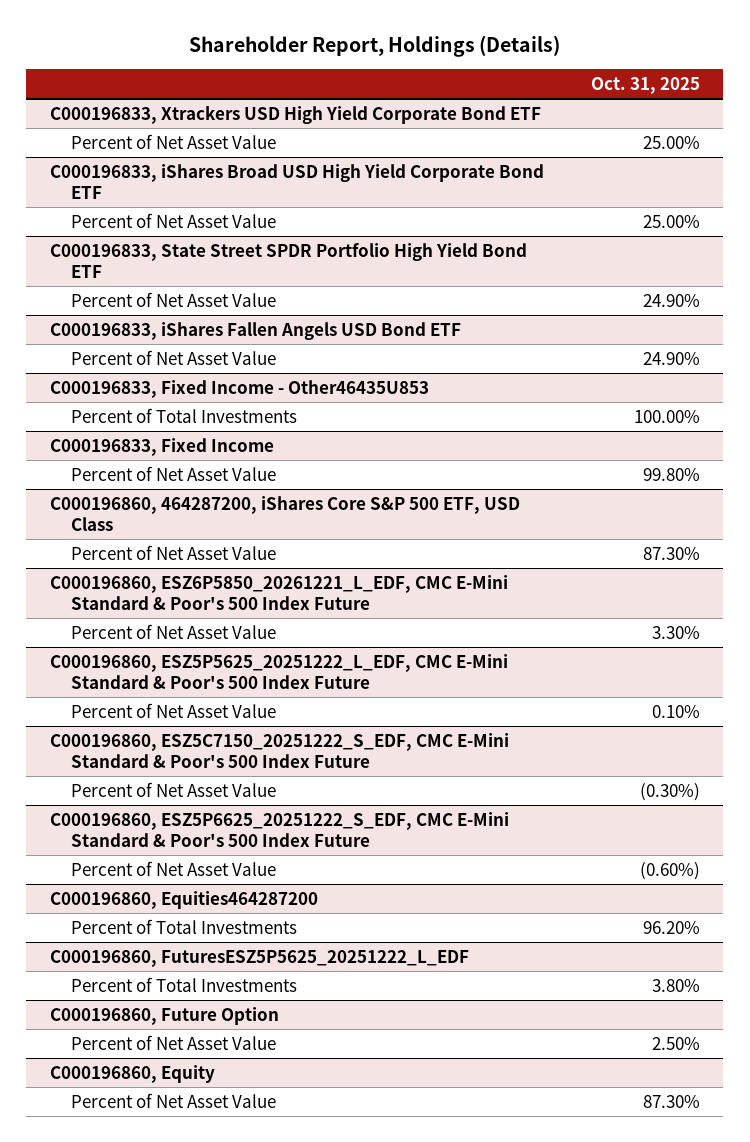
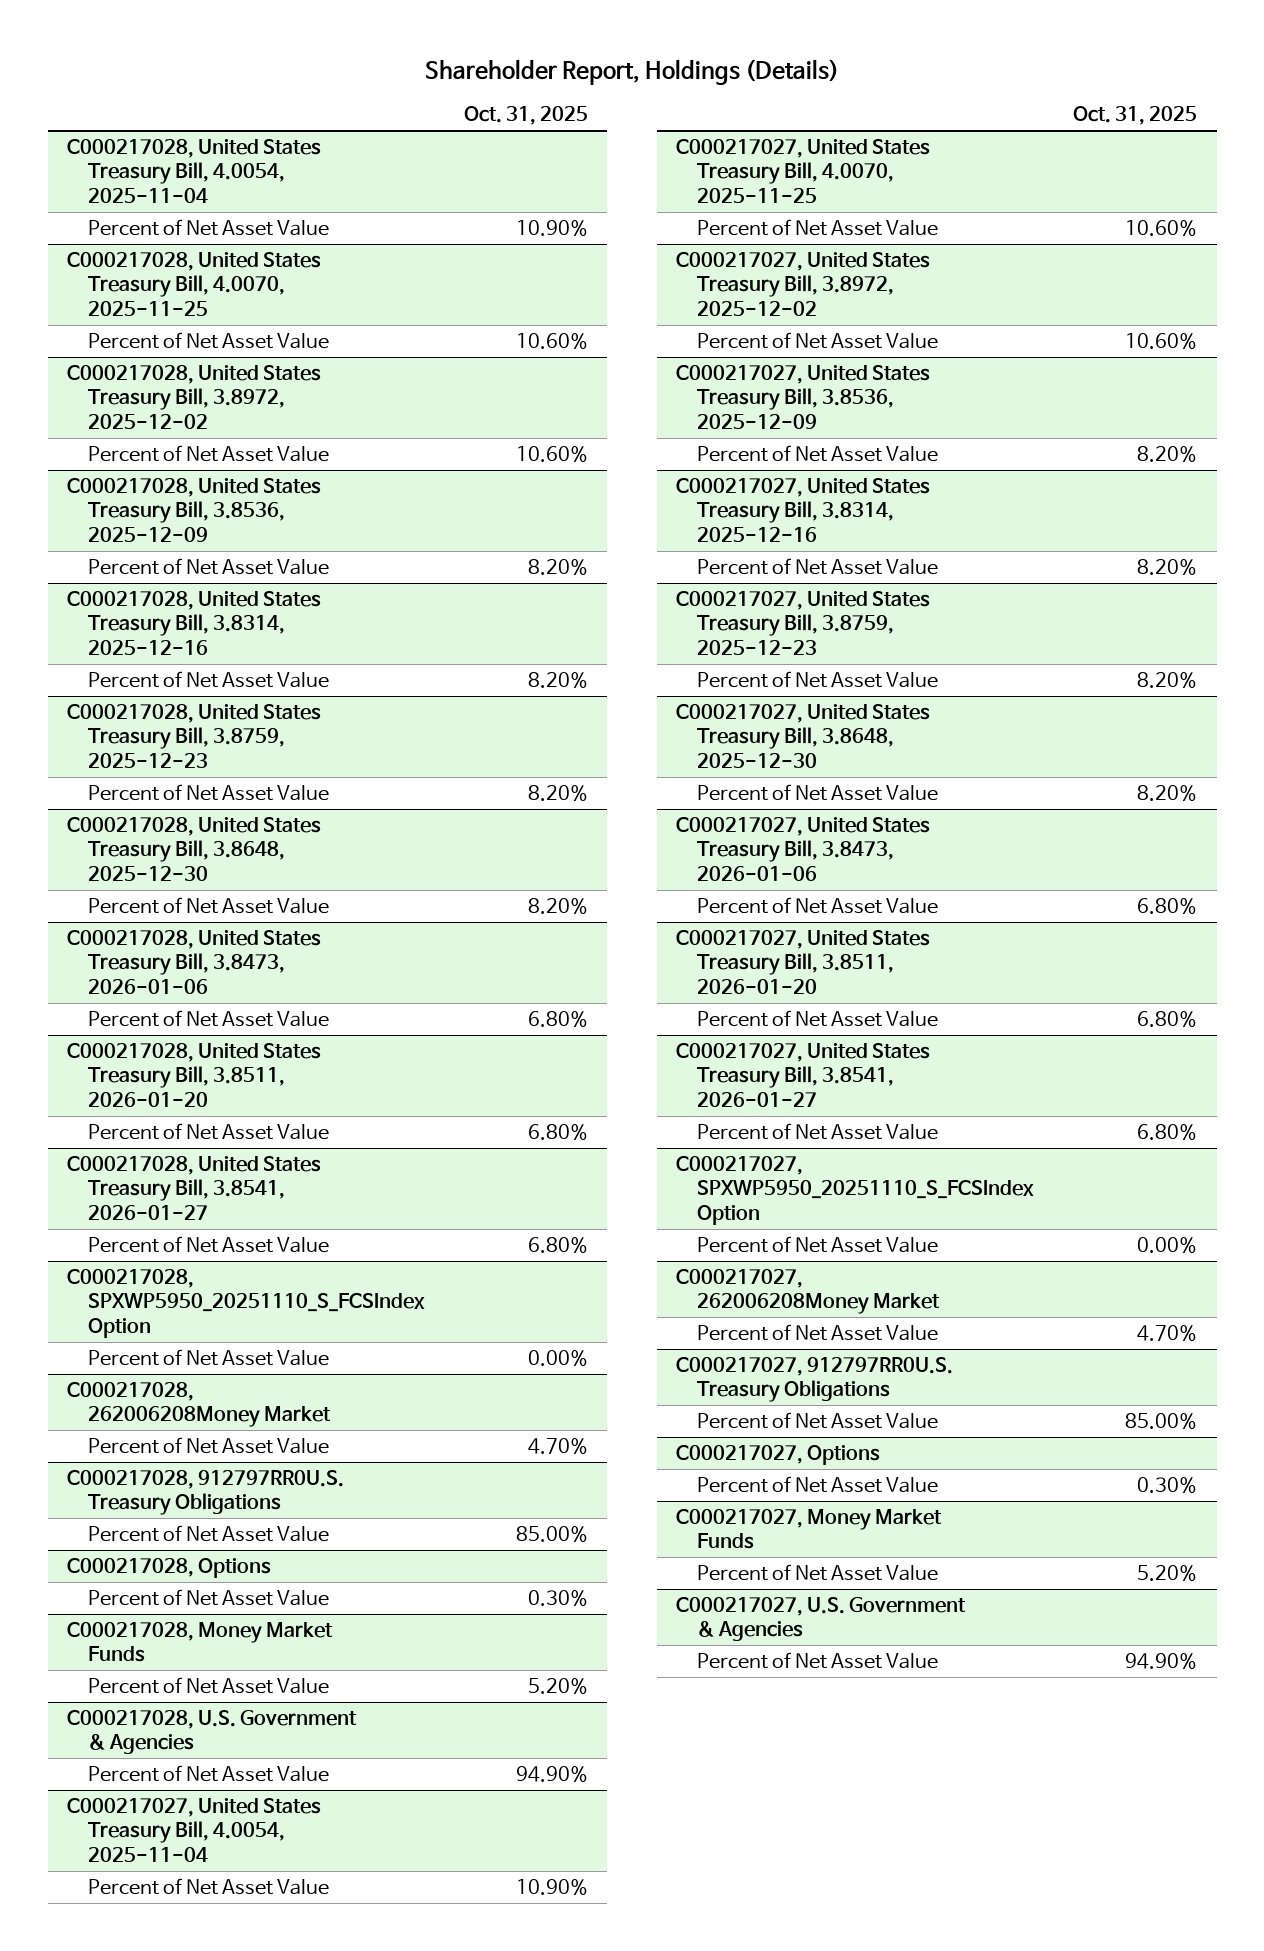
[49,104,541,124] C000196833, Xtrackers USD High Yield Corporate Bond ETF -> none
[49,163,544,199] C000196833, iShares Broad USD High Yield Corporate Bond ETF -> none
[49,242,527,278] C000196833, State Street SPDR Portfolio High Yield Bond ETF -> none
[49,321,461,340] C000196833, iShares Fallen Angels USD Bond ETF -> none
[49,379,429,398] C000196833, Fixed Income - Other46435U853 -> none
[71,407,298,423] Percent of Total Investments -> none
[49,437,274,456] C000196833, Fixed Income -> none
[49,495,520,531] C000196860, 464287200, iShares Core S&P 500 ETF, USD Class -> none
[49,574,508,610] C000196860, ESZ6P5850_20261221_L_EDF, CMC E-Mini Standard & Poor's 500 Index Future -> none
[49,653,508,689] C000196860, ESZ5P5625_20251222_L_EDF, CMC E-Mini Standard & Poor's 500 Index Future -> none
[49,732,509,768] C000196860, ESZ5C7150_20251222_S_EDF, CMC E-Mini Standard & Poor's 500 Index Future -> none
[49,811,509,847] C000196860, ESZ5P6625_20251222_S_EDF, CMC E-Mini Standard & Poor's 500 Index Future -> none
[49,890,318,909] C000196860, Equities464287200 -> none
[71,918,298,934] Percent of Total Investments -> none
[49,949,469,967] C000196860, FuturesESZ5P5625_20251222_L_EDF -> none
[71,976,298,992] Percent of Total Investments -> none
[49,1006,279,1025] C000196860, Future Option -> none
[49,1064,215,1083] C000196860, Equity -> none
none -> [67,139,322,203] C000217028, United States Treasury Bill, 4.0054, 2025-11-04
[642,135,700,149] 25.00% -> [516,220,589,237] 10.90%
none -> [67,252,322,316] C000217028, United States Treasury Bill, 4.0070, 2025-11-25
[642,214,700,228] 25.00% -> [516,333,589,350] 10.60%
none -> [67,365,322,429] C000217028, United States Treasury Bill, 3.8972, 2025-12-02
[642,293,700,307] 24.90% -> [516,446,589,463] 10.60%
none -> [67,478,322,542] C000217028, United States Treasury Bill, 3.8536, 2025-12-09
[642,351,700,365] 24.90% -> [528,559,589,576] 8.20%
none -> [67,591,322,655] C000217028, United States Treasury Bill, 3.8314, 2025-12-16
[642,467,700,481] 99.80% -> [528,672,589,689] 8.20%
none -> [67,704,322,768] C000217028, United States Treasury Bill, 3.8759, 2025-12-23
[642,546,700,560] 87.30% -> [528,785,589,802] 8.20%
none -> [67,817,322,881] C000217028, United States Treasury Bill, 3.8648, 2025-12-30
[651,625,700,639] 3.30% -> [528,898,589,915] 8.20%
none -> [67,930,322,994] C000217028, United States Treasury Bill, 3.8473, 2026-01-06
[651,704,700,718] 0.10% -> [528,1011,589,1028] 6.80%
none -> [67,1043,322,1107] C000217028, United States Treasury Bill, 3.8511, 2026-01-20
[639,782,700,801] (0.30%) -> [528,1124,589,1141] 6.80%
none -> [67,1156,322,1220] C000217028, United States Treasury Bill, 3.8541, 2026-01-27
[639,861,700,880] (0.60%) -> [528,1237,589,1254] 6.80%
none -> [67,1269,426,1338] C000217028, SPXWP5950_20251110_S_FCSIndex Option
[651,1036,700,1050] 2.50% -> [528,1350,589,1367] 0.00%
none -> [67,1382,332,1428] C000217028, 262006208Money Market
[642,1094,700,1108] 87.30% -> [528,1438,589,1455] 4.70%
none -> [67,1470,345,1516] C000217028, 912797RR0U.S. Treasury Obligations
none -> [88,1525,330,1543] Percent of Net Asset Value
none -> [67,1558,272,1579] C000217028, Options
none -> [88,1589,330,1607] Percent of Net Asset Value
none -> [67,1622,334,1663] C000217028, Money Market Funds
none -> [88,1677,330,1695] Percent of Net Asset Value
none -> [67,1710,358,1755] C000217028, U.S. Government & Agencies
none -> [88,1765,330,1783] Percent of Net Asset Value
none -> [67,1798,322,1862] C000217027, United States Treasury Bill, 4.0054, 2025-11-04
none -> [88,1878,330,1896] Percent of Net Asset Value
none -> [676,139,931,203] C000217027, United States Treasury Bill, 4.0070, 2025-11-25
none -> [697,219,939,237] Percent of Net Asset Value
none -> [676,252,931,316] C000217027, United States Treasury Bill, 3.8972, 2025-12-02
none -> [697,332,939,350] Percent of Net Asset Value
none -> [676,365,931,429] C000217027, United States Treasury Bill, 3.8536, 2025-12-09
none -> [697,445,939,463] Percent of Net Asset Value
none -> [676,478,931,542] C000217027, United States Treasury Bill, 3.8314, 2025-12-16
none -> [697,558,939,576] Percent of Net Asset Value
none -> [676,591,931,655] C000217027, United States Treasury Bill, 3.8759, 2025-12-23
none -> [697,671,939,689] Percent of Net Asset Value
none -> [676,704,931,768] C000217027, United States Treasury Bill, 3.8648, 2025-12-30
none -> [697,784,939,802] Percent of Net Asset Value
none -> [676,817,931,881] C000217027, United States Treasury Bill, 3.8473, 2026-01-06
none -> [697,897,939,915] Percent of Net Asset Value
none -> [676,930,931,994] C000217027, United States Treasury Bill, 3.8511, 2026-01-20
none -> [697,1010,939,1028] Percent of Net Asset Value
none -> [676,1043,931,1107] C000217027, United States Treasury Bill, 3.8541, 2026-01-27
none -> [697,1123,939,1141] Percent of Net Asset Value
none -> [676,1156,1035,1225] C000217027, SPXWP5950_20251110_S_FCSIndex Option
none -> [697,1236,939,1254] Percent of Net Asset Value
none -> [676,1269,941,1315] C000217027, 262006208Money Market
none -> [697,1324,939,1342] Percent of Net Asset Value
none -> [676,1357,954,1403] C000217027, 912797RR0U.S. Treasury Obligations
none -> [697,1412,939,1430] Percent of Net Asset Value
none -> [676,1445,881,1466] C000217027, Options
none -> [697,1476,939,1494] Percent of Net Asset Value
none -> [676,1509,943,1550] C000217027, Money Market Funds
none -> [697,1564,939,1582] Percent of Net Asset Value
none -> [676,1597,967,1642] C000217027, U.S. Government & Agencies
none -> [697,1652,939,1670] Percent of Net Asset Value

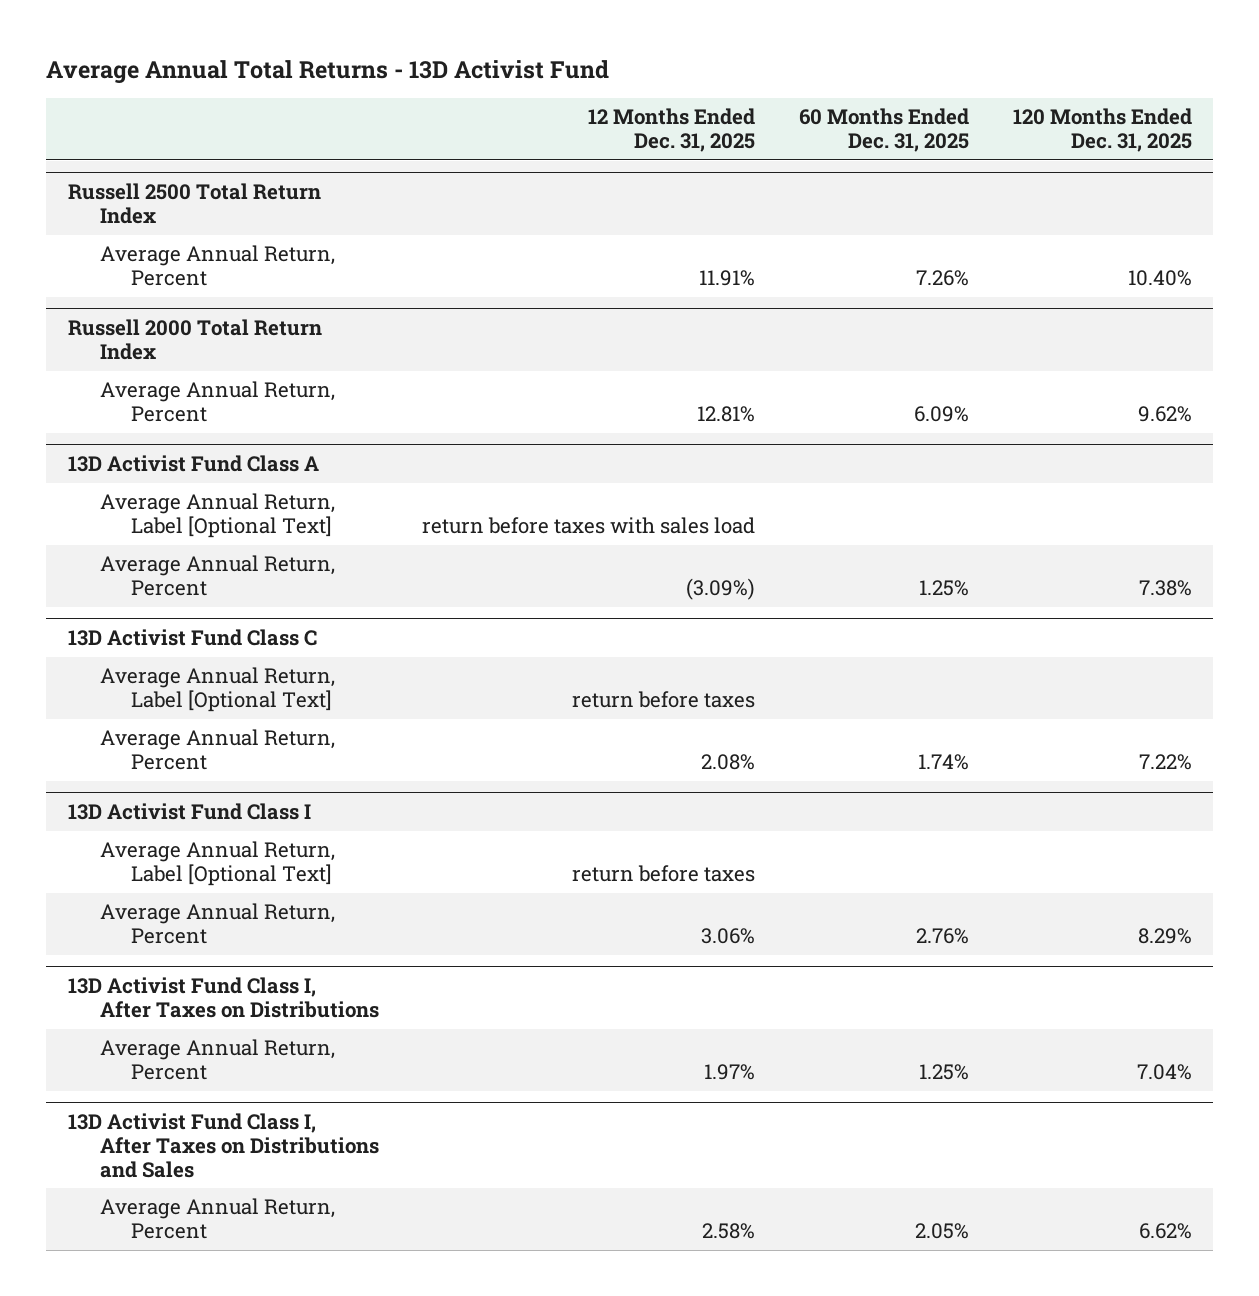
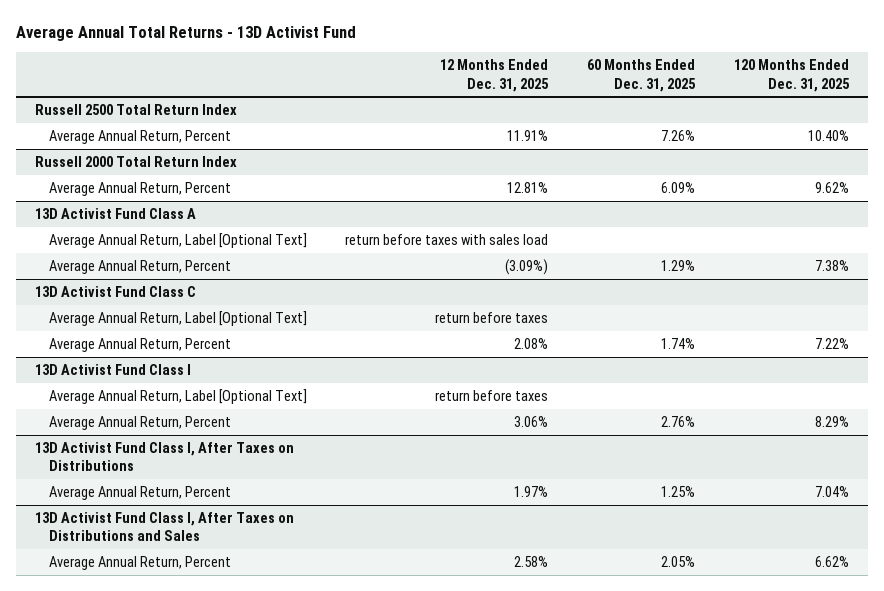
[918,580,969,597] 1.25% -> [660,259,695,271] 1.29%

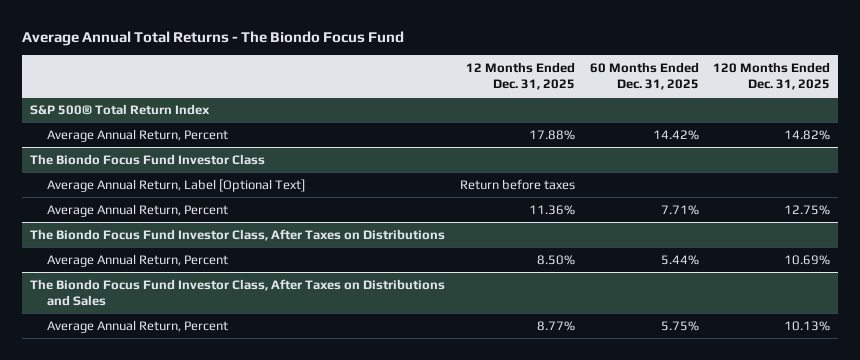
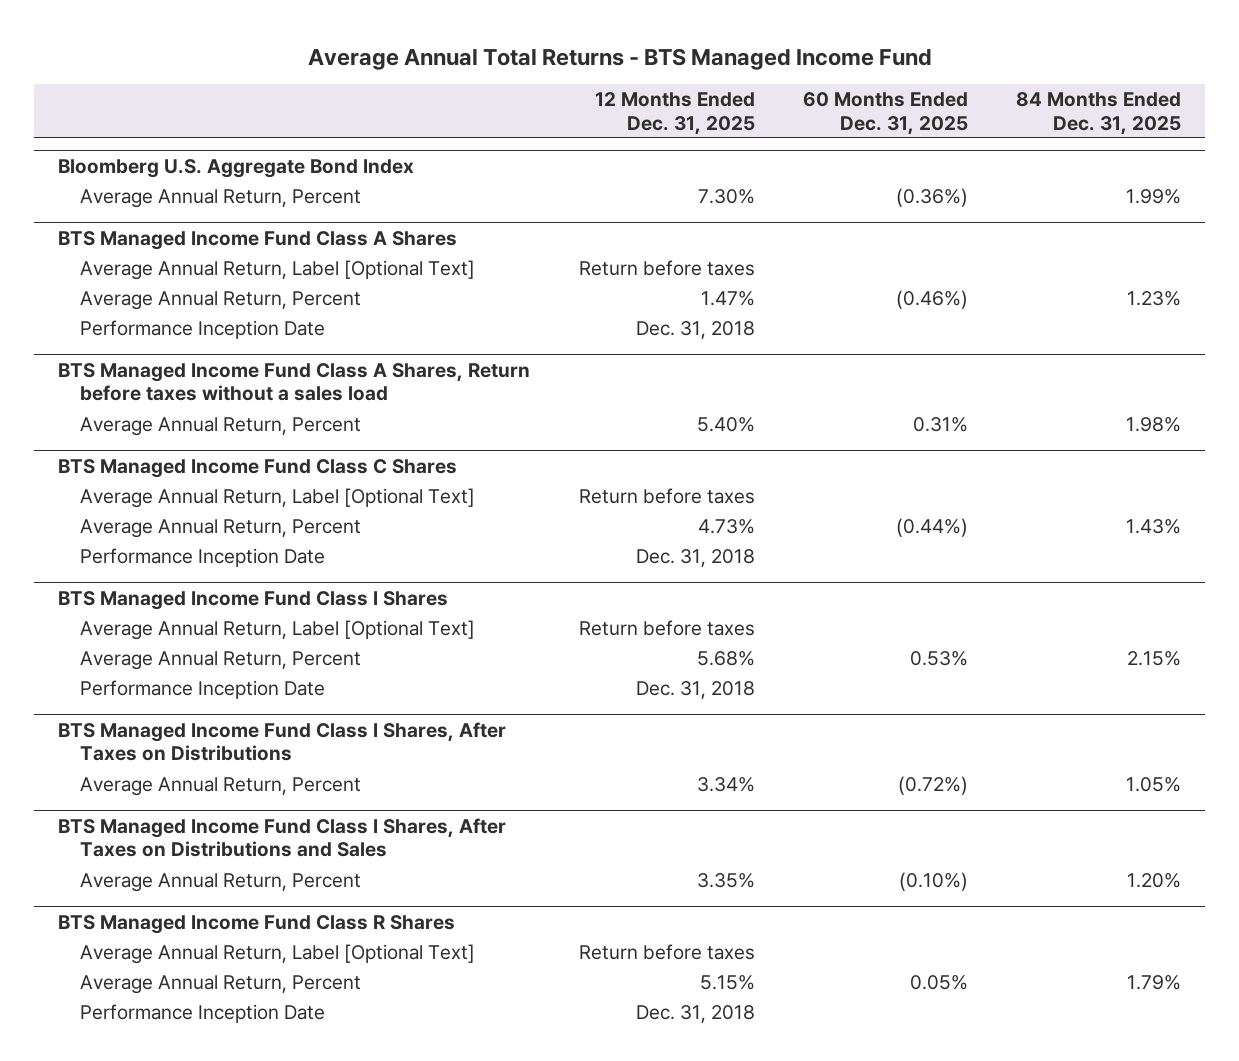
[22,31,405,47] Average Annual Total Returns - The Biondo Focus Fund -> [307,47,932,70] Average Annual Total Returns - BTS Managed Income Fund
[713,61,831,90] 120 Months Ended Dec. 31, 2025 -> none
none -> [1015,92,1181,135] 84 Months Ended Dec. 31, 2025
[29,103,210,115] S&P 500® Total Return Index -> none
[29,153,265,165] The Biondo Focus Fund Investor Class -> none
none -> [58,158,415,178] Bloomberg U.S. Aggregate Bond Index
[528,129,575,140] 17.88% -> [697,189,755,205] 7.30%
[652,129,699,140] 14.42% -> [895,188,968,208] (0.36%)
none -> [58,230,458,250] BTS Managed Income Fund Class A Shares
[29,228,445,241] The Biondo Focus Fund Investor Class, After Taxes on Distributions -> none
[29,278,445,306] The Biondo Focus Fund Investor Class, After Taxes on Distributions and Sales -> none
[528,204,575,215] 11.36% -> [700,291,755,307] 1.47%
[660,204,699,215] 7.71% -> [895,290,968,310] (0.46%)
none -> [80,320,326,340] Performance Inception Date
none -> [58,362,531,402] BTS Managed Income Fund Class A Shares, Return before taxes without a sales load
[536,254,575,265] 8.50% -> [696,417,755,433] 5.40%
[660,254,699,265] 5.44% -> [912,417,968,433] 0.31%
none -> [58,458,458,478] BTS Managed Income Fund Class C Shares
none -> [80,488,476,509] Average Annual Return, Label [Optional Text]
[536,320,575,331] 8.77% -> [697,519,755,535] 4.73%
[660,320,699,331] 5.75% -> [895,518,968,538] (0.44%)
none -> [80,548,326,568] Performance Inception Date
none -> [58,590,449,610] BTS Managed Income Fund Class I Shares
none -> [80,620,476,641] Average Annual Return, Label [Optional Text]
none -> [80,651,362,671] Average Annual Return, Percent
none -> [80,680,326,700] Performance Inception Date
none -> [58,721,507,762] BTS Managed Income Fund Class I Shares, After Taxes on Distributions
none -> [80,777,362,797] Average Annual Return, Percent
none -> [58,817,507,858] BTS Managed Income Fund Class I Shares, After Taxes on Distributions and Sales
none -> [80,873,362,893] Average Annual Return, Percent
none -> [58,914,456,934] BTS Managed Income Fund Class R Shares
none -> [80,944,476,965] Average Annual Return, Label [Optional Text]
none -> [80,975,362,995] Average Annual Return, Percent
none -> [80,1004,326,1024] Performance Inception Date

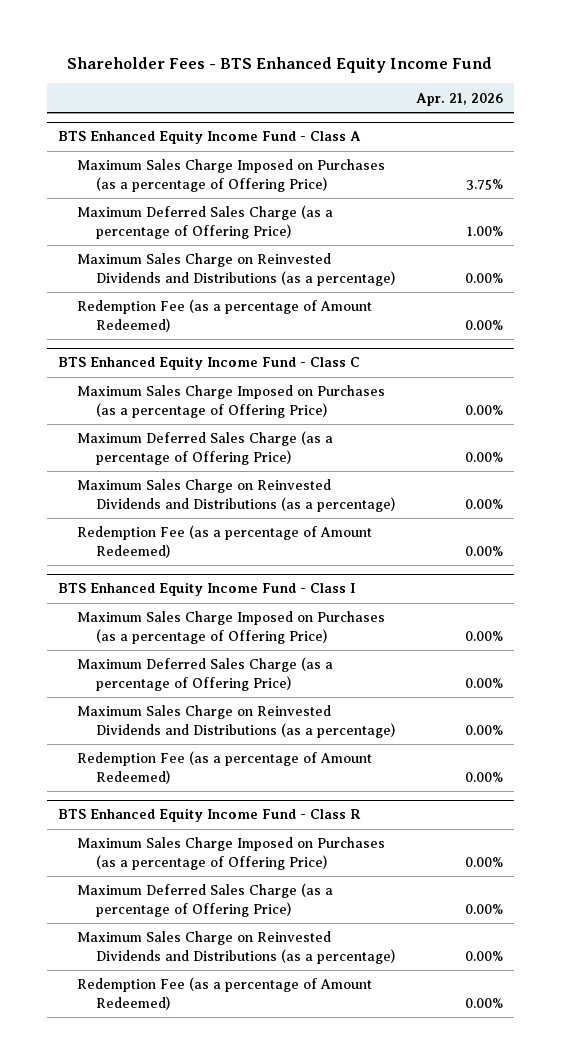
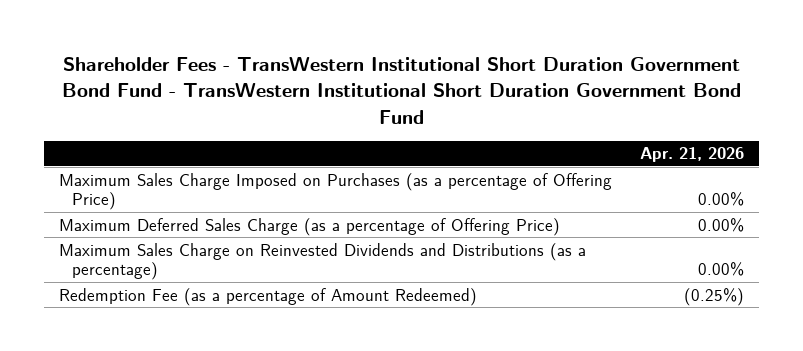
[67,57,493,74] Shareholder Fees - BTS Enhanced Equity Income Fund -> [61,56,741,124] Shareholder Fees - TransWestern Institutional Short Duration Government Bond Fund - TransWestern Institutional Short Duration Government Bond Fund
[57,130,361,145] BTS Enhanced Equity Income Fund - Class A -> none
[76,159,385,192] Maximum Sales Charge Imposed on Purchases (as a percentage of Offering Price) -> none
[76,205,333,239] Maximum Deferred Sales Charge (as a percentage of Offering Price) -> none
[76,253,395,286] Maximum Sales Charge on Reinvested Dividends and Distributions (as a percentage) -> none
[76,299,372,332] Redemption Fee (as a percentage of Amount Redeemed) -> none
[57,356,360,371] BTS Enhanced Equity Income Fund - Class C -> none
[57,582,355,597] BTS Enhanced Equity Income Fund - Class I -> none
[76,611,385,644] Maximum Sales Charge Imposed on Purchases (as a percentage of Offering Price) -> none
[76,657,333,691] Maximum Deferred Sales Charge (as a percentage of Offering Price) -> none
[76,705,395,738] Maximum Sales Charge on Reinvested Dividends and Distributions (as a percentage) -> none
[76,751,372,784] Redemption Fee (as a percentage of Amount Redeemed) -> none
[57,808,361,823] BTS Enhanced Equity Income Fund - Class R -> none
[76,837,385,870] Maximum Sales Charge Imposed on Purchases (as a percentage of Offering Price) -> none
[76,883,333,917] Maximum Deferred Sales Charge (as a percentage of Offering Price) -> none
[76,931,395,964] Maximum Sales Charge on Reinvested Dividends and Distributions (as a percentage) -> none
[76,977,372,1010] Redemption Fee (as a percentage of Amount Redeemed) -> none
[464,545,503,556] 0.00% -> [684,287,745,306] (0.25%)

